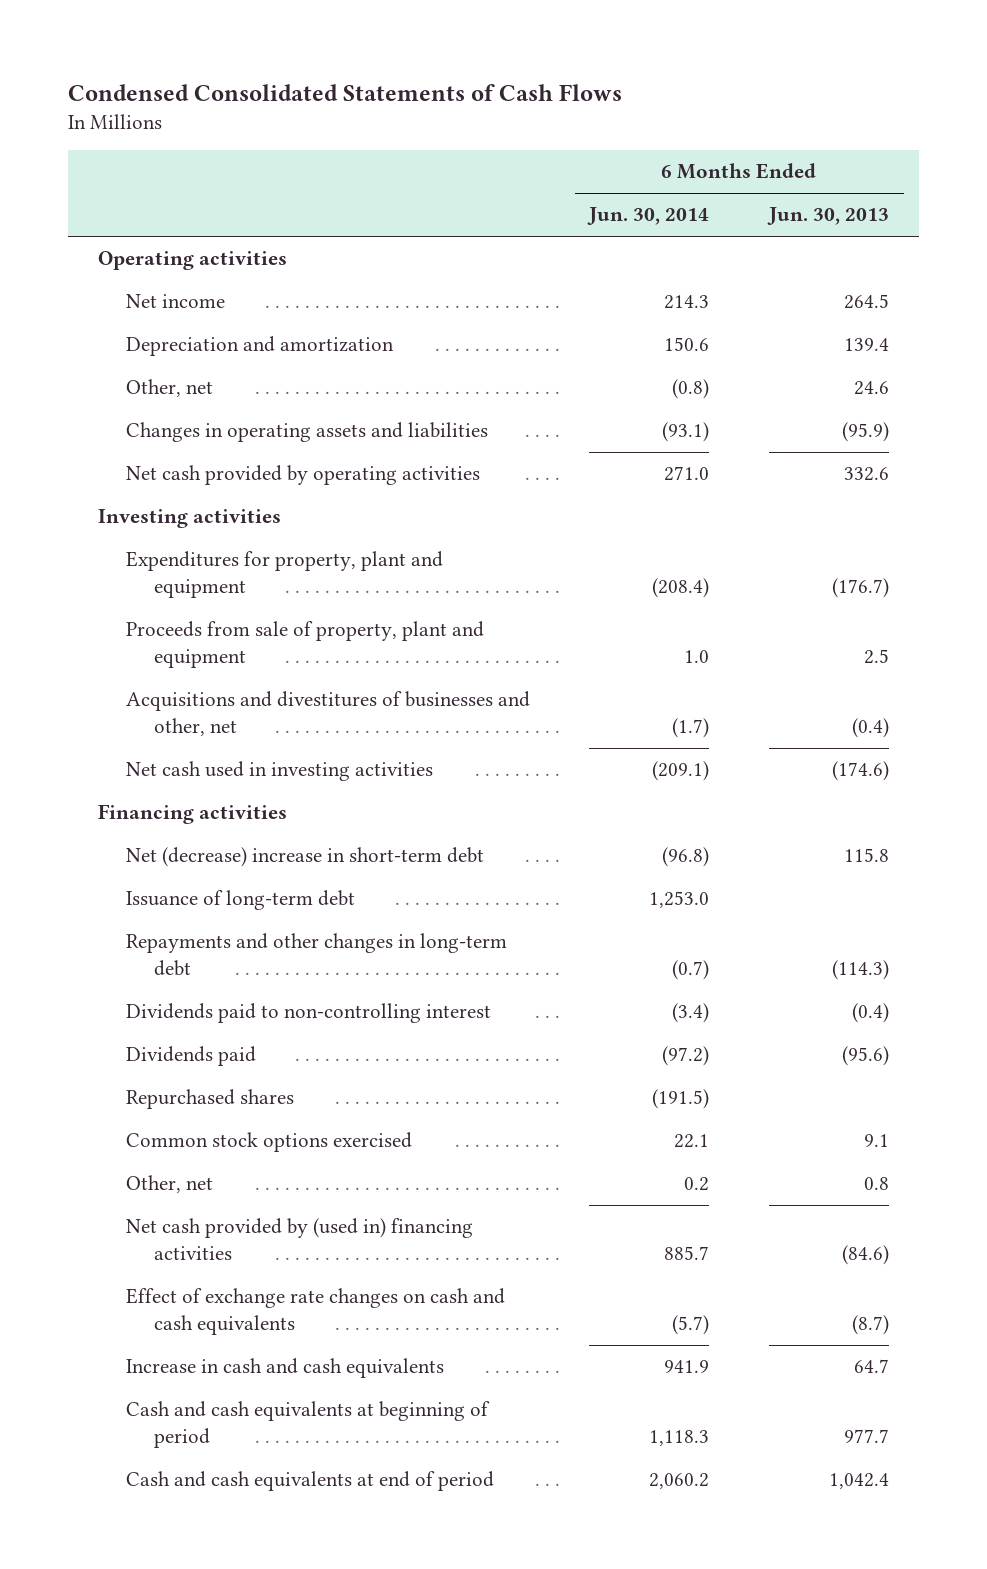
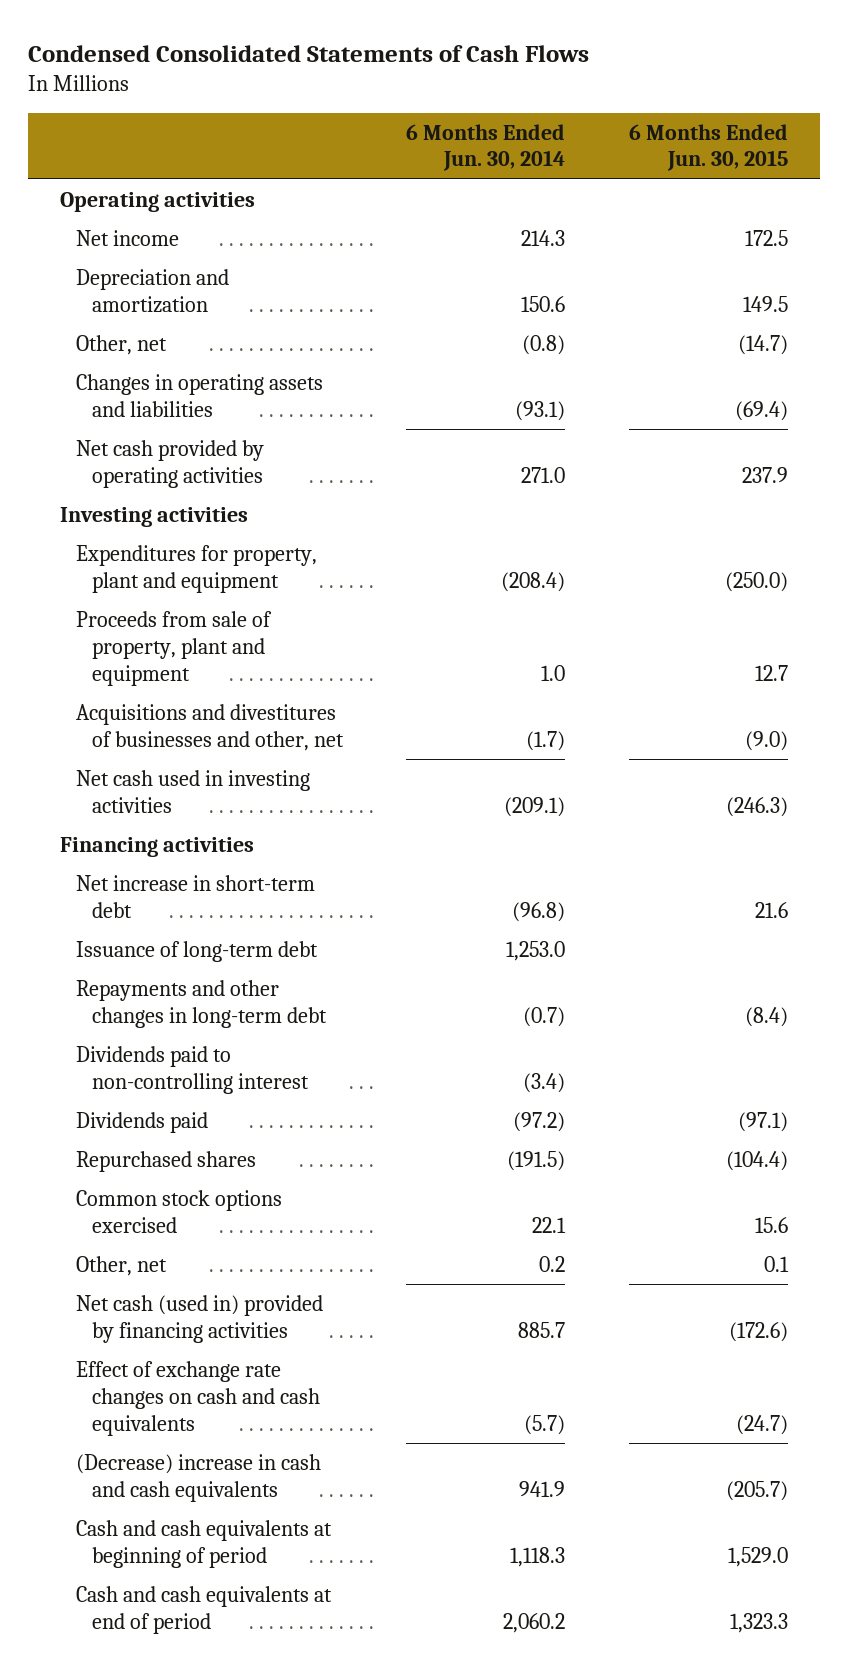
[767,207,890,226] Jun. 30, 2013 -> none
none -> [629,123,789,172] 6 Months Ended Jun. 30, 2015
[125,847,484,868] Net (decrease) increase in short-term debt -> [75,875,315,918] Net increase in short-term debt
[125,1218,473,1261] Net cash provided by (used in) financing activities -> [75,1295,323,1343] Net cash (used in) provided by financing activities
[125,1358,444,1379] Increase in cash and cash equivalents -> [75,1454,321,1502] (Decrease) increase in cash and cash equivalents

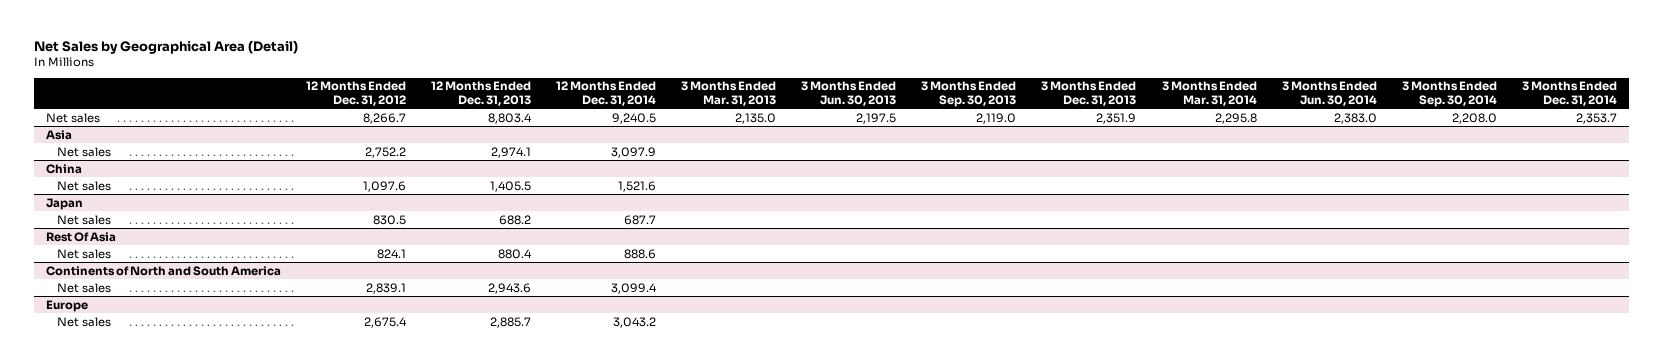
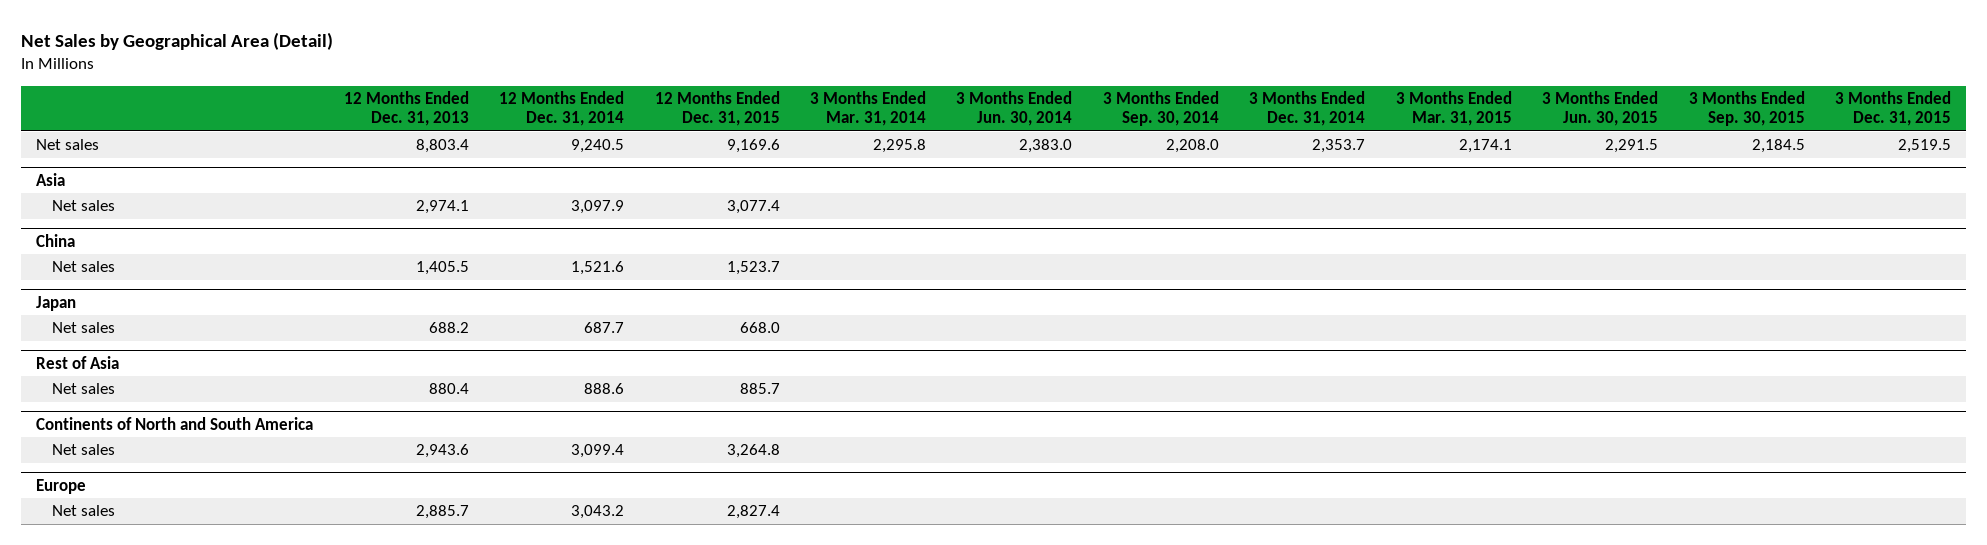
[306,81,407,107] 12 Months Ended Dec. 31, 2012 -> none
[681,81,777,107] 3 Months Ended Mar. 31, 2013 -> none
[801,81,897,107] 3 Months Ended Jun. 30, 2013 -> none
[921,81,1017,108] 3 Months Ended Sep. 30, 2013 -> none
[1041,81,1137,107] 3 Months Ended Dec. 31, 2013 -> none
none -> [654,90,780,127] 12 Months Ended Dec. 31, 2015
none -> [1395,90,1512,127] 3 Months Ended Mar. 31, 2015
none -> [1542,90,1659,127] 3 Months Ended Jun. 30, 2015
none -> [1688,90,1805,127] 3 Months Ended Sep. 30, 2015
none -> [1835,90,1952,127] 3 Months Ended Dec. 31, 2015
[46,231,117,242] Rest Of Asia -> [36,355,120,369] Rest of Asia

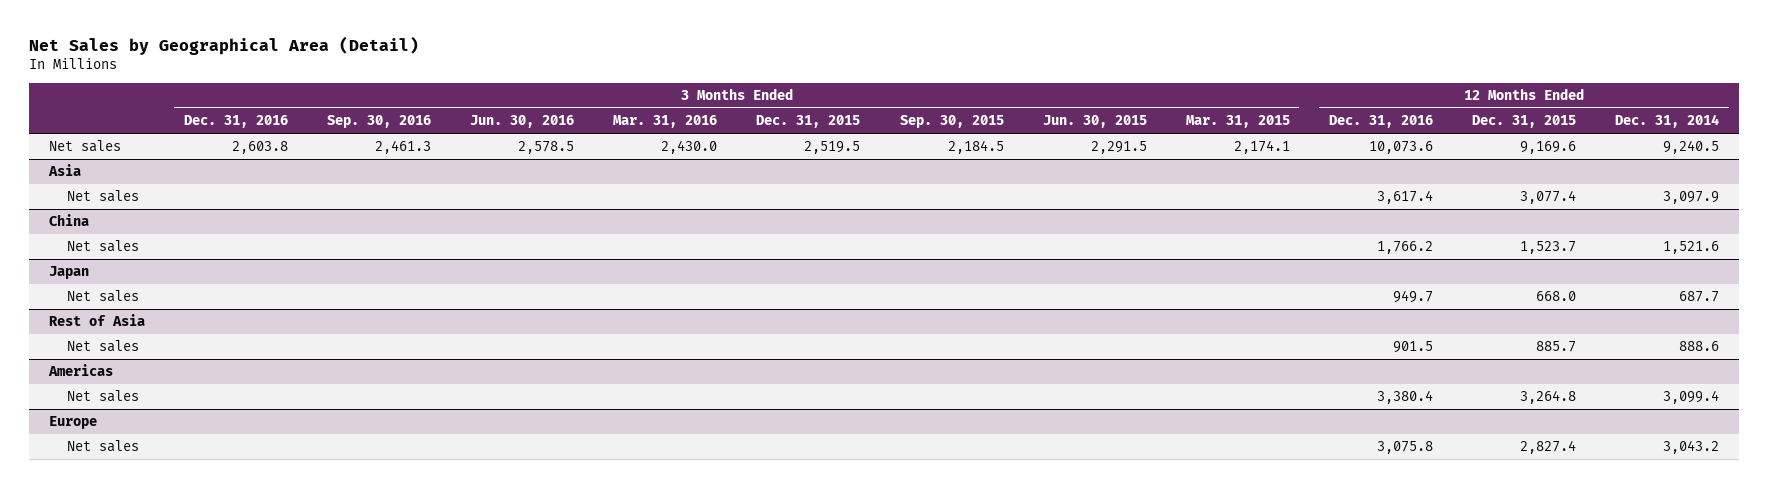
[343,90,469,127] 12 Months Ended Dec. 31, 2013 -> none
[810,90,927,127] 3 Months Ended Mar. 31, 2014 -> none
[956,90,1073,127] 3 Months Ended Jun. 30, 2014 -> none
[1102,90,1219,127] 3 Months Ended Sep. 30, 2014 -> none
[1249,90,1366,127] 3 Months Ended Dec. 31, 2014 -> none
none -> [184,115,289,129] Dec. 31, 2016
none -> [327,115,432,129] Sep. 30, 2016
none -> [470,115,575,129] Jun. 30, 2016
none -> [613,115,718,129] Mar. 31, 2016
none -> [1328,115,1433,129] Dec. 31, 2016
[36,416,314,430] Continents of North and South America -> [47,364,113,377] Americas

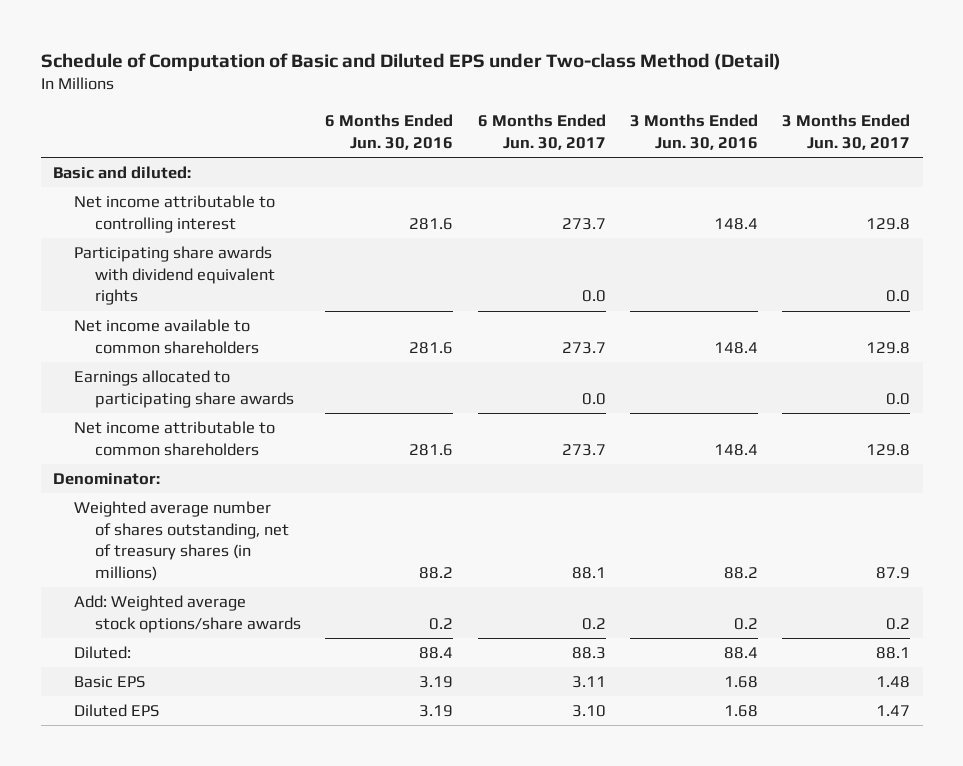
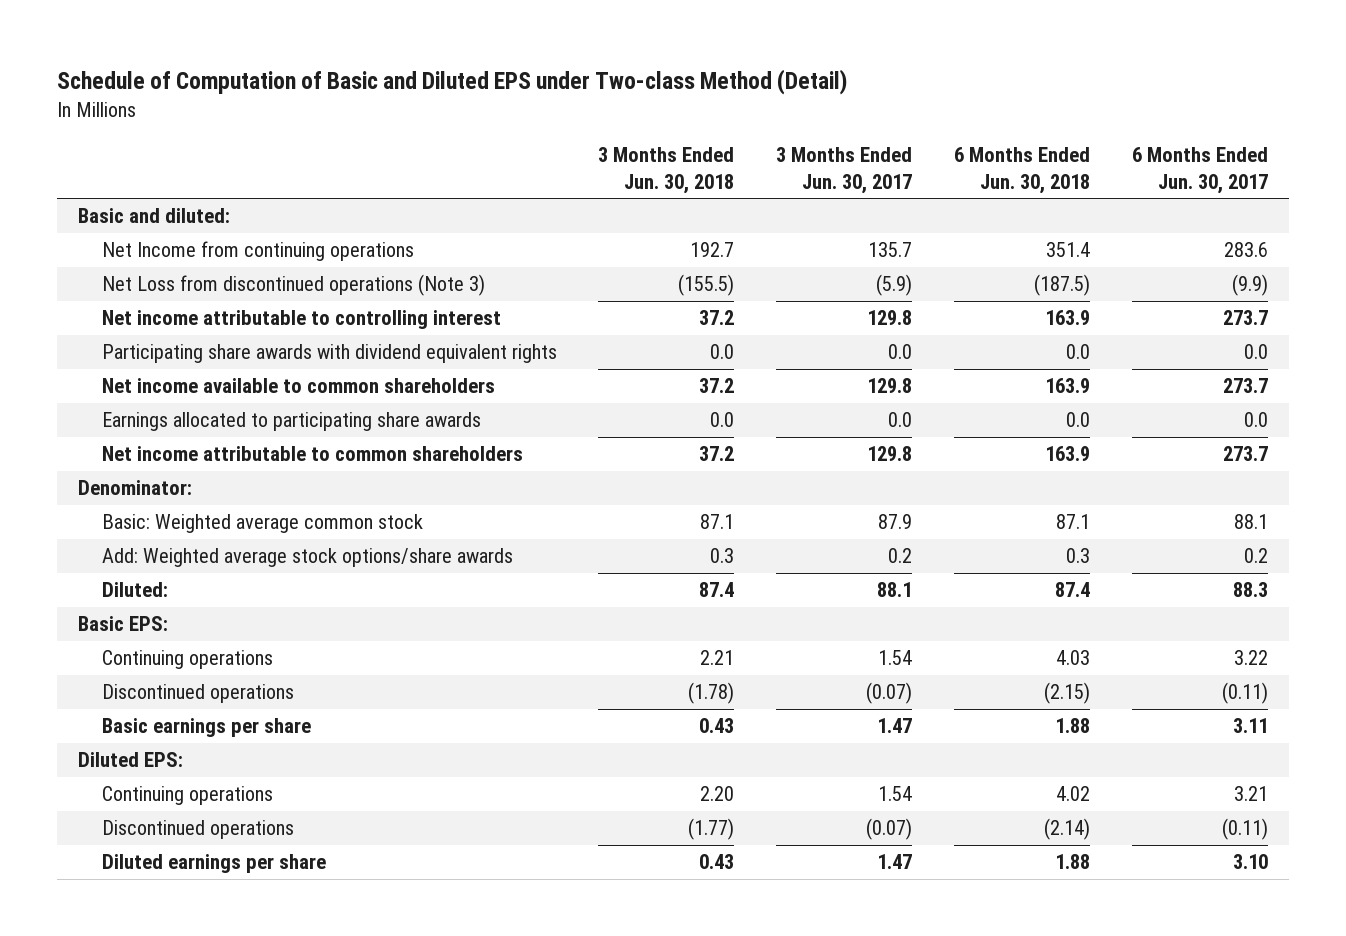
[325,114,454,150] 6 Months Ended Jun. 30, 2016 -> none
[630,114,759,150] 3 Months Ended Jun. 30, 2016 -> none
none -> [598,146,735,194] 3 Months Ended Jun. 30, 2018
none -> [953,146,1090,194] 6 Months Ended Jun. 30, 2018
none -> [101,241,414,262] Net Income from continuing operations
none -> [101,274,485,297] Net Loss from discontinued operations (Note 3)
[73,501,289,581] Weighted average number of shares outstanding, net of treasury shares (in millions) -> [101,514,423,534] Basic: Weighted average common stock
none -> [77,616,168,632] Basic EPS:
none -> [101,650,273,670] Continuing operations
none -> [101,684,294,704] Discontinued operations
[73,676,145,689] Basic EPS -> [101,718,311,738] Basic earnings per share
[876,676,911,689] 1.48 -> [877,718,913,734] 1.47
none -> [77,752,183,768] Diluted EPS:
none -> [101,786,273,806] Continuing operations
none -> [101,820,294,840] Discontinued operations
[73,704,159,718] Diluted EPS -> [101,854,326,874] Diluted earnings per share

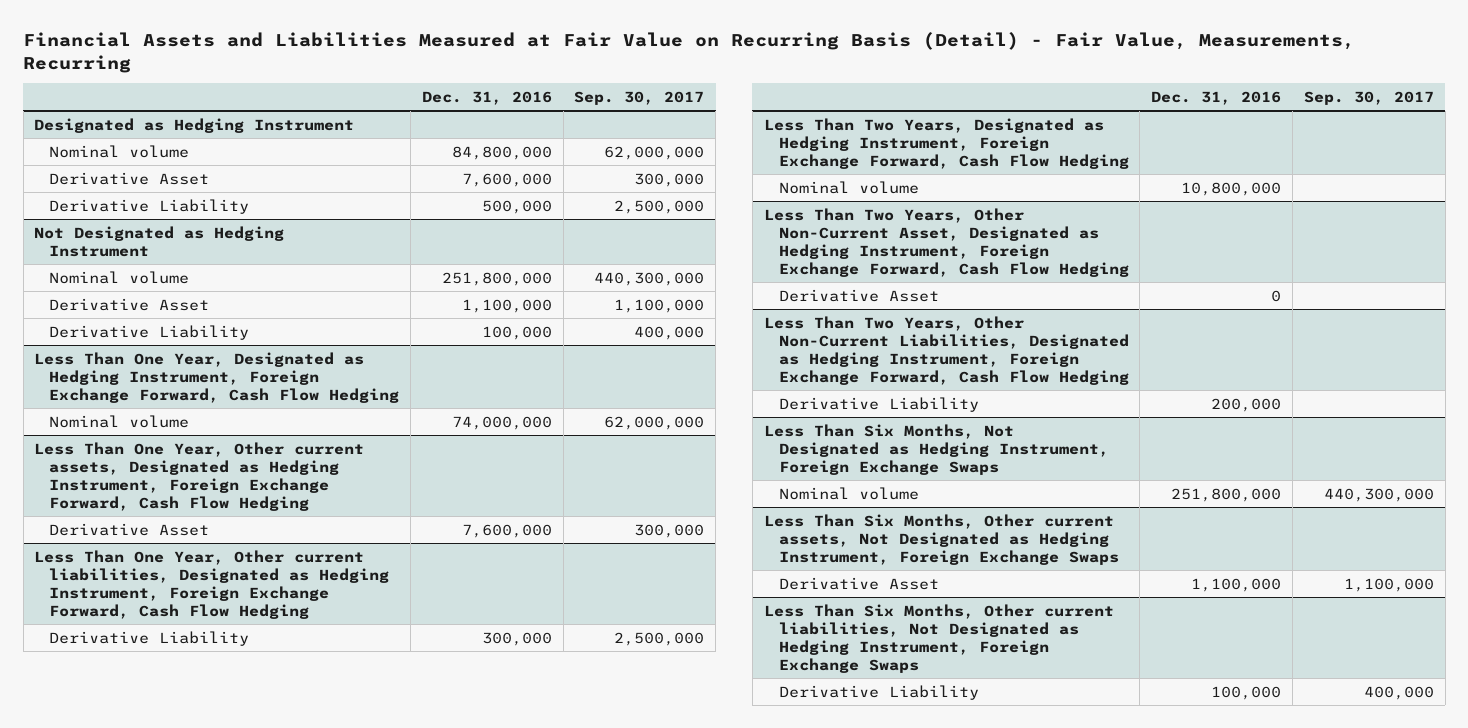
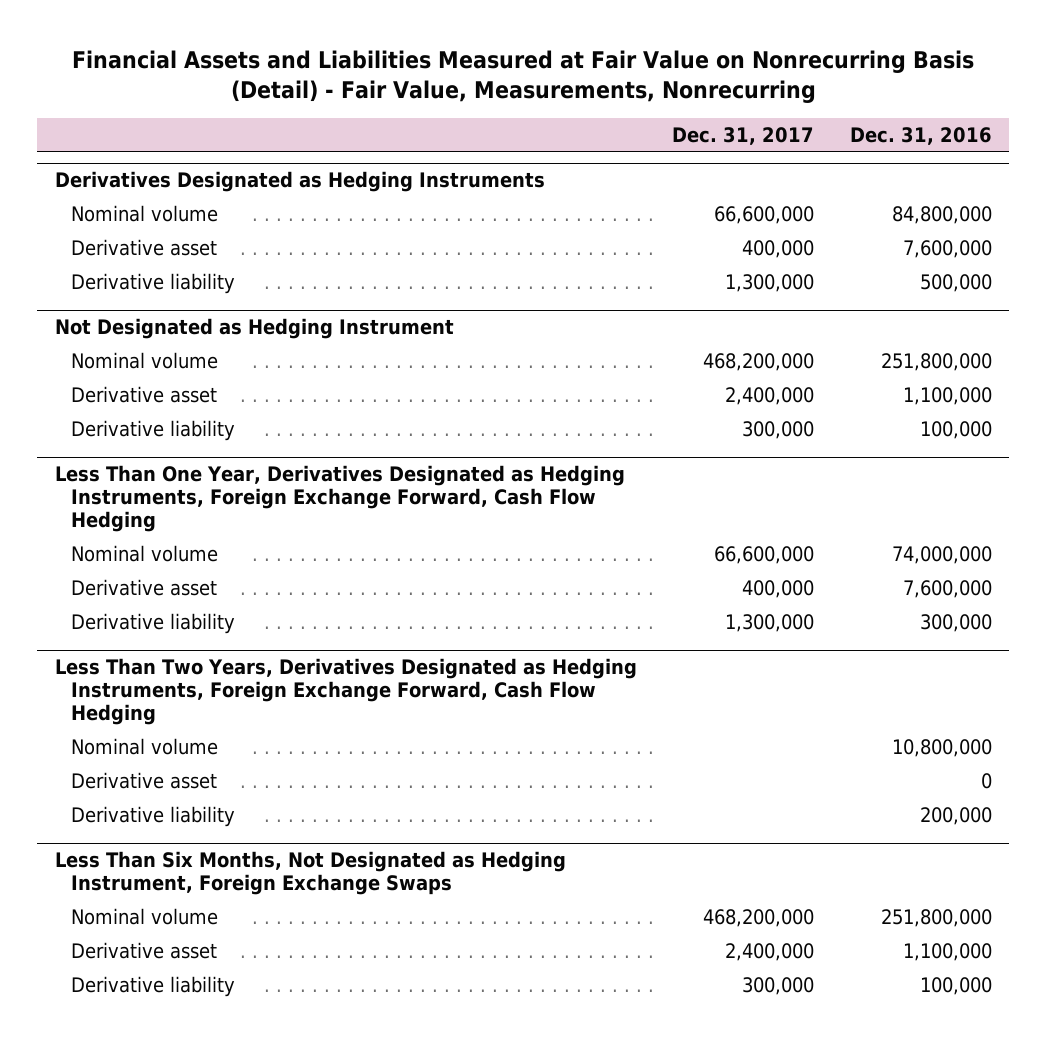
[23,31,1356,73] Financial Assets and Liabilities Measured at Fair Value on Recurring Basis (Detail) - Fair Value, Measurements, Recurring -> [72,49,975,104] Financial Assets and Liabilities Measured at Fair Value on Nonrecurring Basis (Detail) - Fair Value, Measurements, Nonrecurring
[574,90,705,105] Sep. 30, 2017 -> none
none -> [672,126,815,145] Dec. 31, 2017
[34,117,355,133] Designated as Hedging Instrument -> [54,171,545,193] Derivatives Designated as Hedging Instruments
[49,171,210,185] Derivative Asset -> [70,238,217,256] Derivative asset
[49,198,250,214] Derivative Liability -> [70,272,235,294] Derivative liability
[49,297,210,311] Derivative Asset -> [70,385,217,403] Derivative asset
[49,324,250,340] Derivative Liability -> [70,419,235,441] Derivative liability
[34,351,400,403] Less Than One Year, Designated as Hedging Instrument, Foreign Exchange Forward, Cash Flow Hedging -> [54,465,625,533] Less Than One Year, Derivatives Designated as Hedging Instruments, Foreign Exchange Forward, Cash Flow Hedging
[34,441,365,512] Less Than One Year, Other current assets, Designated as Hedging Instrument, Foreign Exchange Forward, Cash Flow Hedging -> none
[34,549,390,620] Less Than One Year, Other current liabilities, Designated as Hedging Instrument, Foreign Exchange Forward, Cash Flow Hedging -> none
[49,522,210,536] Derivative Asset -> [70,578,217,596] Derivative asset
[49,630,250,646] Derivative Liability -> [70,612,235,634] Derivative liability
[763,117,1129,169] Less Than Two Years, Designated as Hedging Instrument, Foreign Exchange Forward, Cash Flow Hedging -> [54,658,637,726] Less Than Two Years, Derivatives Designated as Hedging Instruments, Foreign Exchange Forward, Cash Flow Hedging
[763,207,1129,278] Less Than Two Years, Other Non-Current Asset, Designated as Hedging Instrument, Foreign Exchange Forward, Cash Flow Hedging -> none
[763,315,1129,386] Less Than Two Years, Other Non-Current Liabilities, Designated as Hedging Instrument, Foreign Exchange Forward, Cash Flow Hedging -> none
[778,288,939,302] Derivative Asset -> [70,771,217,789] Derivative asset
[778,396,979,412] Derivative Liability -> [70,805,235,827] Derivative liability
[763,513,1119,565] Less Than Six Months, Other current assets, Not Designated as Hedging Instrument, Foreign Exchange Swaps -> none
[763,603,1114,674] Less Than Six Months, Other current liabilities, Not Designated as Hedging Instrument, Foreign Exchange Swaps -> none
[778,576,939,590] Derivative Asset -> [70,941,217,959] Derivative asset
[778,684,979,700] Derivative Liability -> [70,975,235,997] Derivative liability

